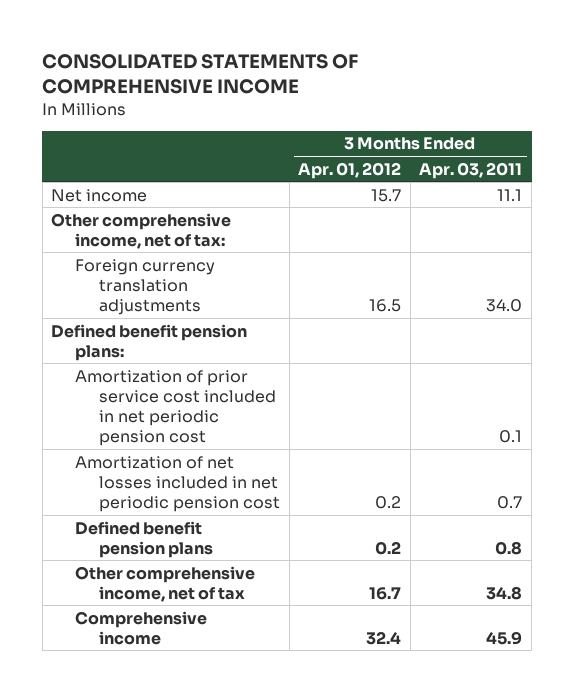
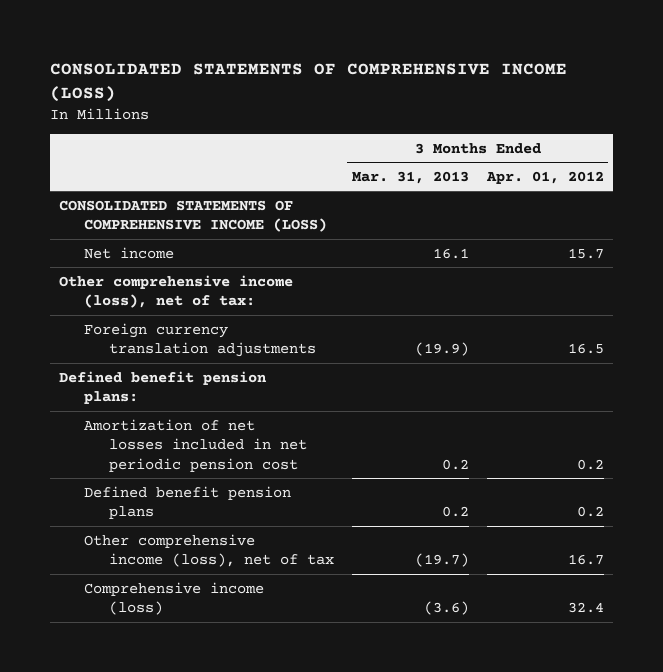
[42,53,359,94] CONSOLIDATED STATEMENTS OF COMPREHENSIVE INCOME -> [50,63,568,102] CONSOLIDATED STATEMENTS OF COMPREHENSIVE INCOME (LOSS)
[419,161,523,179] Apr. 03, 2011 -> none
none -> [351,170,469,184] Mar. 31, 2013
none -> [59,199,327,233] CONSOLIDATED STATEMENTS OF COMPREHENSIVE INCOME (LOSS)
[51,212,232,249] Other comprehensive income, net of tax: -> [59,274,294,309] Other comprehensive income (loss), net of tax:
[75,369,276,446] Amortization of prior service cost included in net periodic pension cost -> none
[75,565,256,602] Other comprehensive income, net of tax -> [83,533,334,568] Other comprehensive income (loss), net of tax
[75,610,208,645] Comprehensive income -> [83,581,264,616] Comprehensive income (loss)

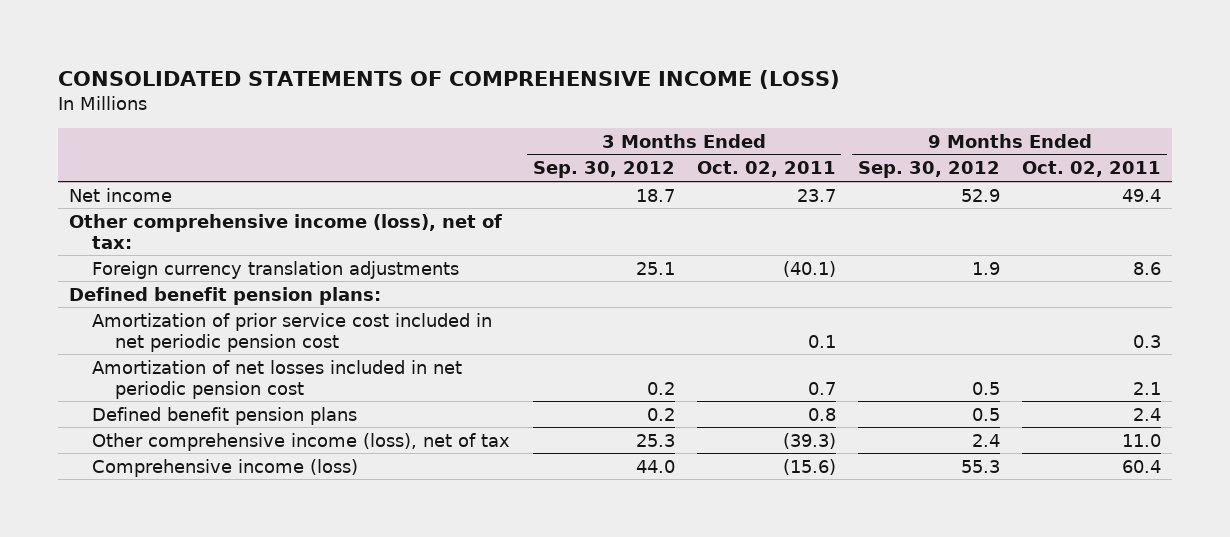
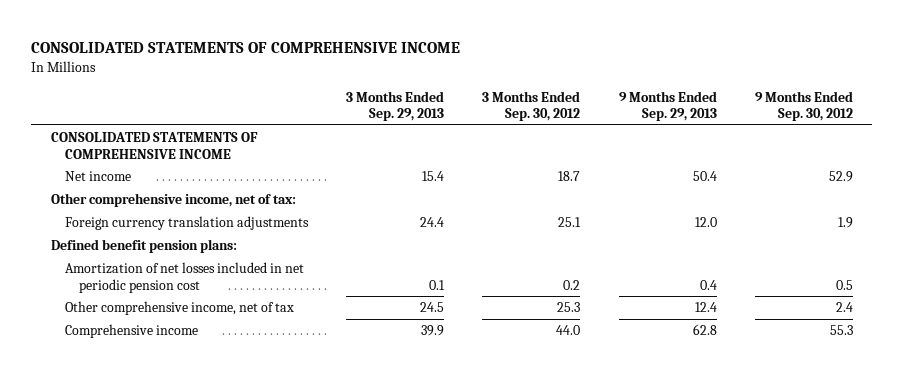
[58,69,841,89] CONSOLIDATED STATEMENTS OF COMPREHENSIVE INCOME (LOSS) -> [31,41,461,53] CONSOLIDATED STATEMENTS OF COMPREHENSIVE INCOME
[696,161,836,178] Oct. 02, 2011 -> none
[1022,161,1162,178] Oct. 02, 2011 -> none
none -> [346,90,445,122] 3 Months Ended Sep. 29, 2013
none -> [618,90,717,122] 9 Months Ended Sep. 29, 2013
none -> [50,132,258,159] CONSOLIDATED STATEMENTS OF COMPREHENSIVE INCOME
[69,213,503,249] Other comprehensive income (loss), net of tax: -> [50,193,296,208] Other comprehensive income, net of tax:
[92,312,493,352] Amortization of prior service cost included in net periodic pension cost -> none
[92,406,358,425] Defined benefit pension plans -> none
[92,432,511,451] Other comprehensive income (loss), net of tax -> [64,301,294,316] Other comprehensive income, net of tax
[92,458,359,477] Comprehensive income (loss) -> [64,324,198,339] Comprehensive income

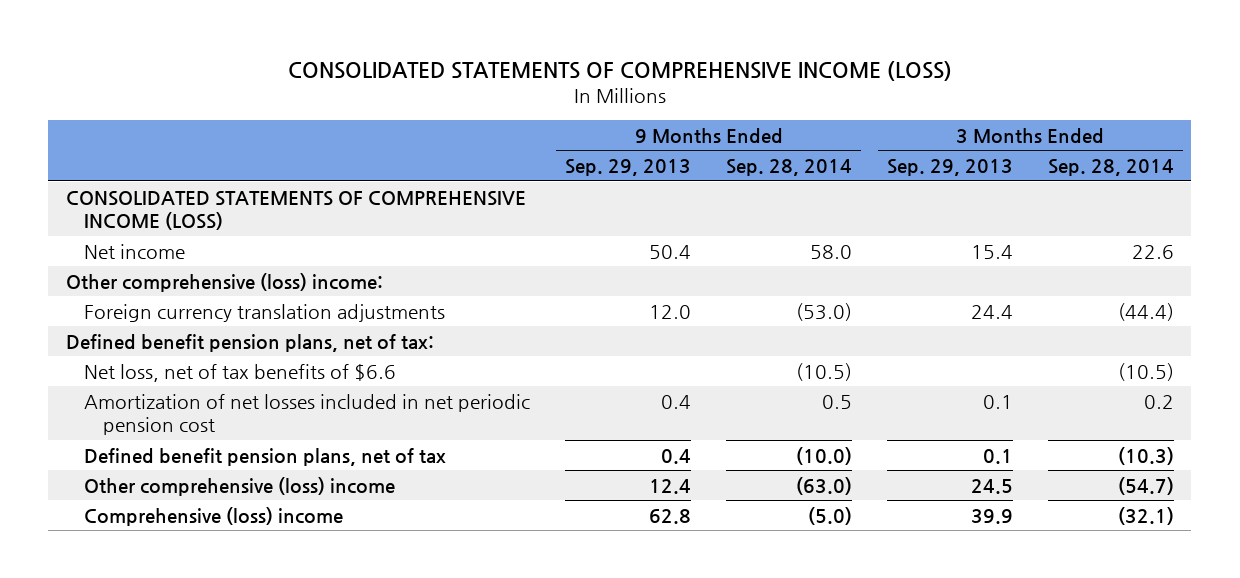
[31,41,461,53] CONSOLIDATED STATEMENTS OF COMPREHENSIVE INCOME -> [287,60,952,81] CONSOLIDATED STATEMENTS OF COMPREHENSIVE INCOME (LOSS)
[482,90,581,122] 3 Months Ended Sep. 30, 2012 -> none
[755,90,854,122] 9 Months Ended Sep. 30, 2012 -> none
none -> [726,159,853,177] Sep. 28, 2014
none -> [1047,159,1174,177] Sep. 28, 2014
[50,132,258,159] CONSOLIDATED STATEMENTS OF COMPREHENSIVE INCOME -> [65,190,526,230] CONSOLIDATED STATEMENTS OF COMPREHENSIVE INCOME (LOSS)
[50,193,296,208] Other comprehensive income, net of tax: -> [65,272,383,292] Other comprehensive (loss) income:
[50,239,237,254] Defined benefit pension plans: -> [65,333,434,352] Defined benefit pension plans, net of tax:
none -> [84,363,397,382] Net loss, net of tax benefits of $6.6
none -> [84,447,447,466] Defined benefit pension plans, net of tax
[64,301,294,316] Other comprehensive income, net of tax -> [84,476,396,496] Other comprehensive (loss) income
[64,324,198,339] Comprehensive income -> [84,506,344,526] Comprehensive (loss) income

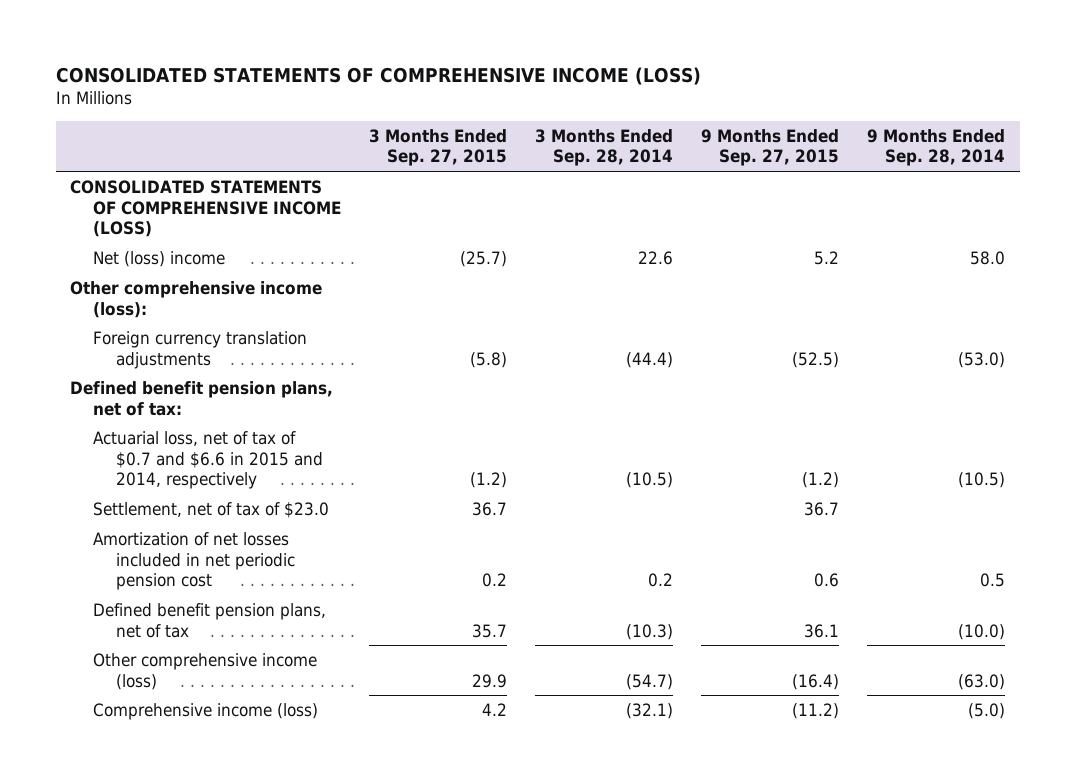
[565,159,692,177] Sep. 29, 2013 -> none
[887,159,1014,177] Sep. 29, 2013 -> none
none -> [369,128,508,167] 3 Months Ended Sep. 27, 2015
none -> [701,128,840,167] 9 Months Ended Sep. 27, 2015
[84,243,186,259] Net income -> [93,250,226,267] Net (loss) income
[65,272,383,292] Other comprehensive (loss) income: -> [70,280,323,318] Other comprehensive income (loss):
[84,363,397,382] Net loss, net of tax benefits of $6.6 -> [93,430,324,490] Actuarial loss, net of tax of $0.7 and $6.6 in 2015 and 2014, respectively
none -> [93,501,330,518] Settlement, net of tax of $23.0
[84,476,396,496] Other comprehensive (loss) income -> [93,652,318,690] Other comprehensive income (loss)
[84,506,344,526] Comprehensive (loss) income -> [93,702,319,720] Comprehensive income (loss)

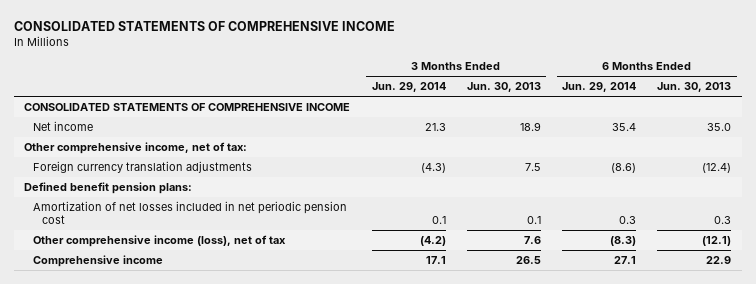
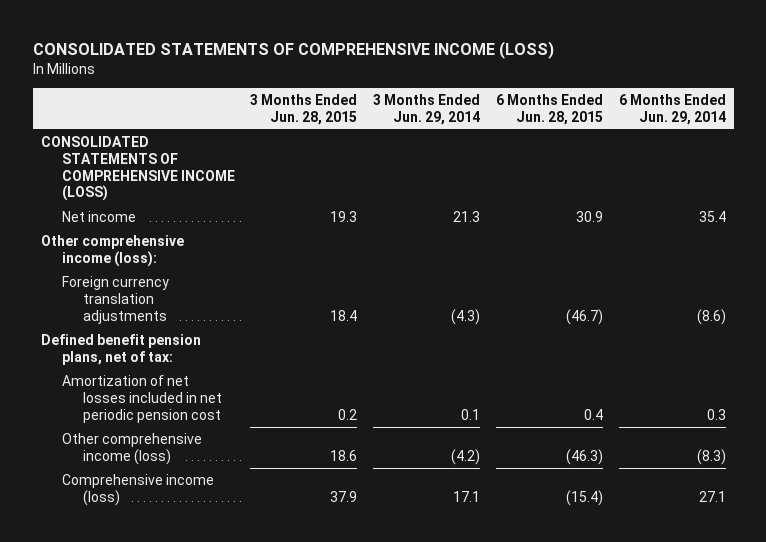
[13,20,395,31] CONSOLIDATED STATEMENTS OF COMPREHENSIVE INCOME -> [32,40,554,59] CONSOLIDATED STATEMENTS OF COMPREHENSIVE INCOME (LOSS)
[466,82,541,93] Jun. 30, 2013 -> none
[657,82,732,93] Jun. 30, 2013 -> none
none -> [250,93,358,125] 3 Months Ended Jun. 28, 2015
none -> [495,93,603,125] 6 Months Ended Jun. 28, 2015
[24,102,351,111] CONSOLIDATED STATEMENTS OF COMPREHENSIVE INCOME -> [40,136,235,202] CONSOLIDATED STATEMENTS OF COMPREHENSIVE INCOME (LOSS)
[24,141,248,154] Other comprehensive income, net of tax: -> [40,235,184,267] Other comprehensive income (loss):
[24,181,193,194] Defined benefit pension plans: -> [40,334,201,365] Defined benefit pension plans, net of tax:
[33,234,287,247] Other comprehensive income (loss), net of tax -> [61,433,202,465] Other comprehensive income (loss)
[33,254,164,267] Comprehensive income -> [61,474,214,506] Comprehensive income (loss)

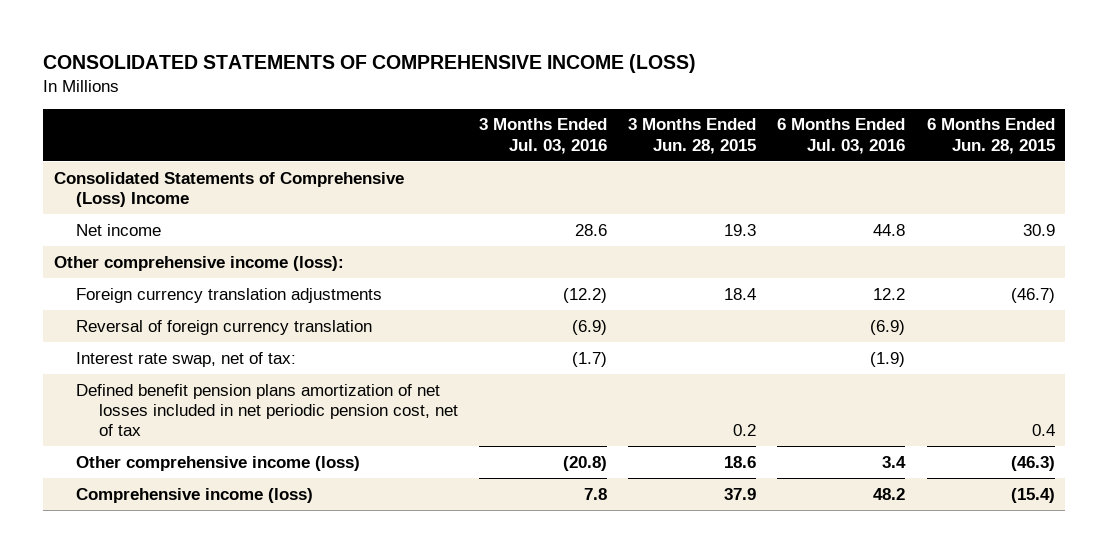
[373,93,481,125] 3 Months Ended Jun. 29, 2014 -> none
[618,93,726,125] 6 Months Ended Jun. 29, 2014 -> none
none -> [479,118,608,154] 3 Months Ended Jul. 03, 2016
none -> [777,118,906,154] 6 Months Ended Jul. 03, 2016
[40,136,235,202] CONSOLIDATED STATEMENTS OF COMPREHENSIVE INCOME (LOSS) -> [53,171,404,208] Consolidated Statements of Comprehensive (Loss) Income
[40,334,201,365] Defined benefit pension plans, net of tax: -> none
none -> [76,319,373,335] Reversal of foreign currency translation
none -> [76,351,297,367] Interest rate swap, net of tax:
[61,375,222,423] Amortization of net losses included in net periodic pension cost -> [76,383,459,437] Defined benefit pension plans amortization of net losses included in net periodic pension cost, net of tax

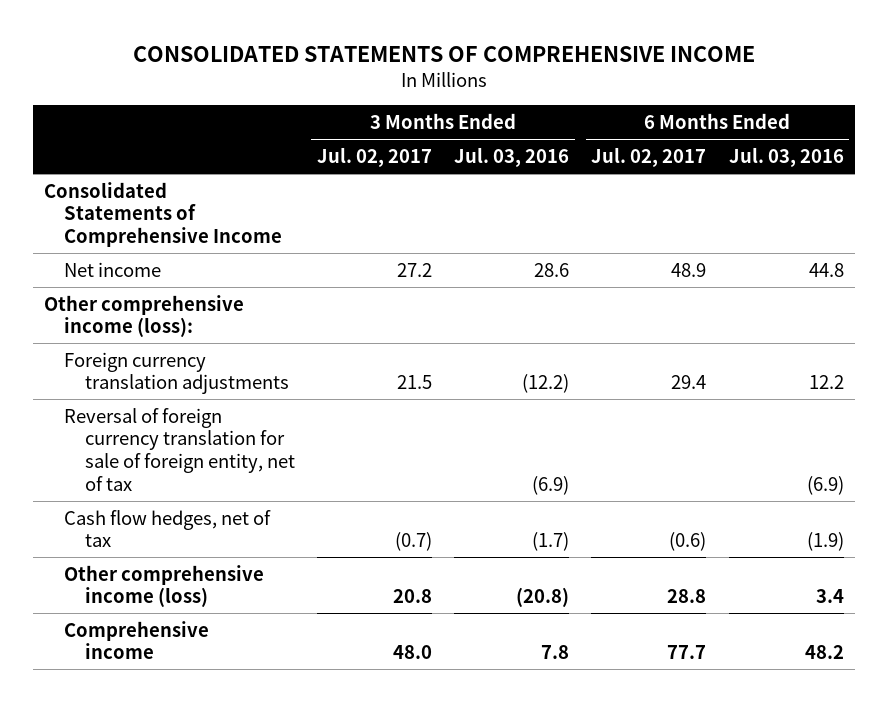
[43,54,697,74] CONSOLIDATED STATEMENTS OF COMPREHENSIVE INCOME (LOSS) -> [132,45,755,62] CONSOLIDATED STATEMENTS OF COMPREHENSIVE INCOME
[628,118,757,154] 3 Months Ended Jun. 28, 2015 -> none
[926,118,1055,154] 6 Months Ended Jun. 28, 2015 -> none
none -> [316,146,432,167] Jul. 02, 2017
none -> [591,146,707,167] Jul. 02, 2017
[53,171,404,208] Consolidated Statements of Comprehensive (Loss) Income -> [43,181,283,247] Consolidated Statements of Comprehensive Income
[76,383,459,437] Defined benefit pension plans amortization of net losses included in net periodic pension cost, net of tax -> none
[76,319,373,335] Reversal of foreign currency translation -> [64,407,295,491] Reversal of foreign currency translation for sale of foreign entity, net of tax
[76,351,297,367] Interest rate swap, net of tax: -> [64,509,272,548] Cash flow hedges, net of tax
[76,487,314,503] Comprehensive income (loss) -> [64,620,210,660] Comprehensive income

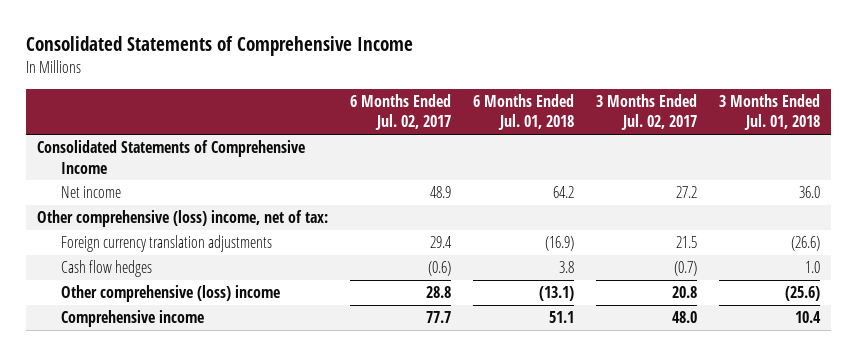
[132,45,755,62] CONSOLIDATED STATEMENTS OF COMPREHENSIVE INCOME -> [25,35,413,56] Consolidated Statements of Comprehensive Income
[454,146,570,167] Jul. 03, 2016 -> none
[728,146,844,167] Jul. 03, 2016 -> none
none -> [472,93,574,131] 6 Months Ended Jul. 01, 2018
none -> [719,93,821,131] 3 Months Ended Jul. 01, 2018
[43,294,244,338] Other comprehensive income (loss): -> [36,210,328,228] Other comprehensive (loss) income, net of tax:
[64,407,295,491] Reversal of foreign currency translation for sale of foreign entity, net of tax -> none
[64,509,272,548] Cash flow hedges, net of tax -> [60,260,152,278] Cash flow hedges
[64,564,265,608] Other comprehensive income (loss) -> [60,285,280,303] Other comprehensive (loss) income

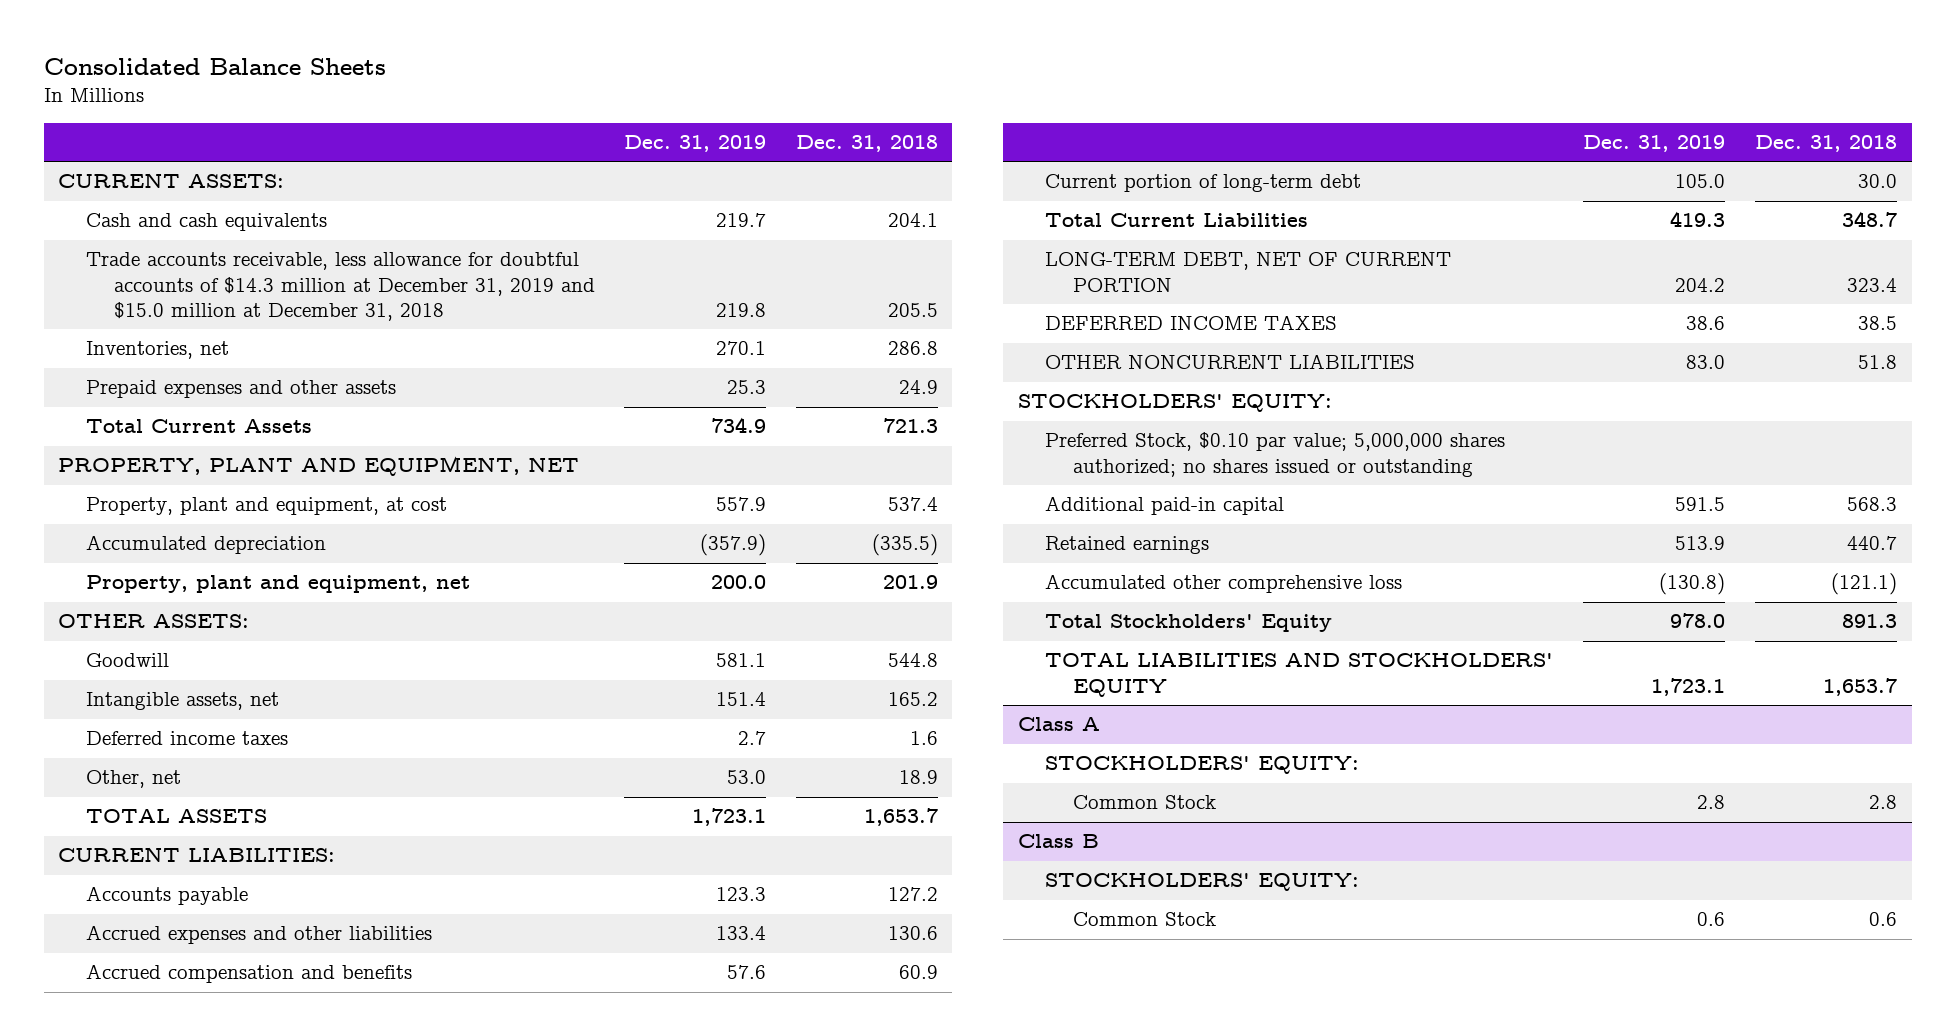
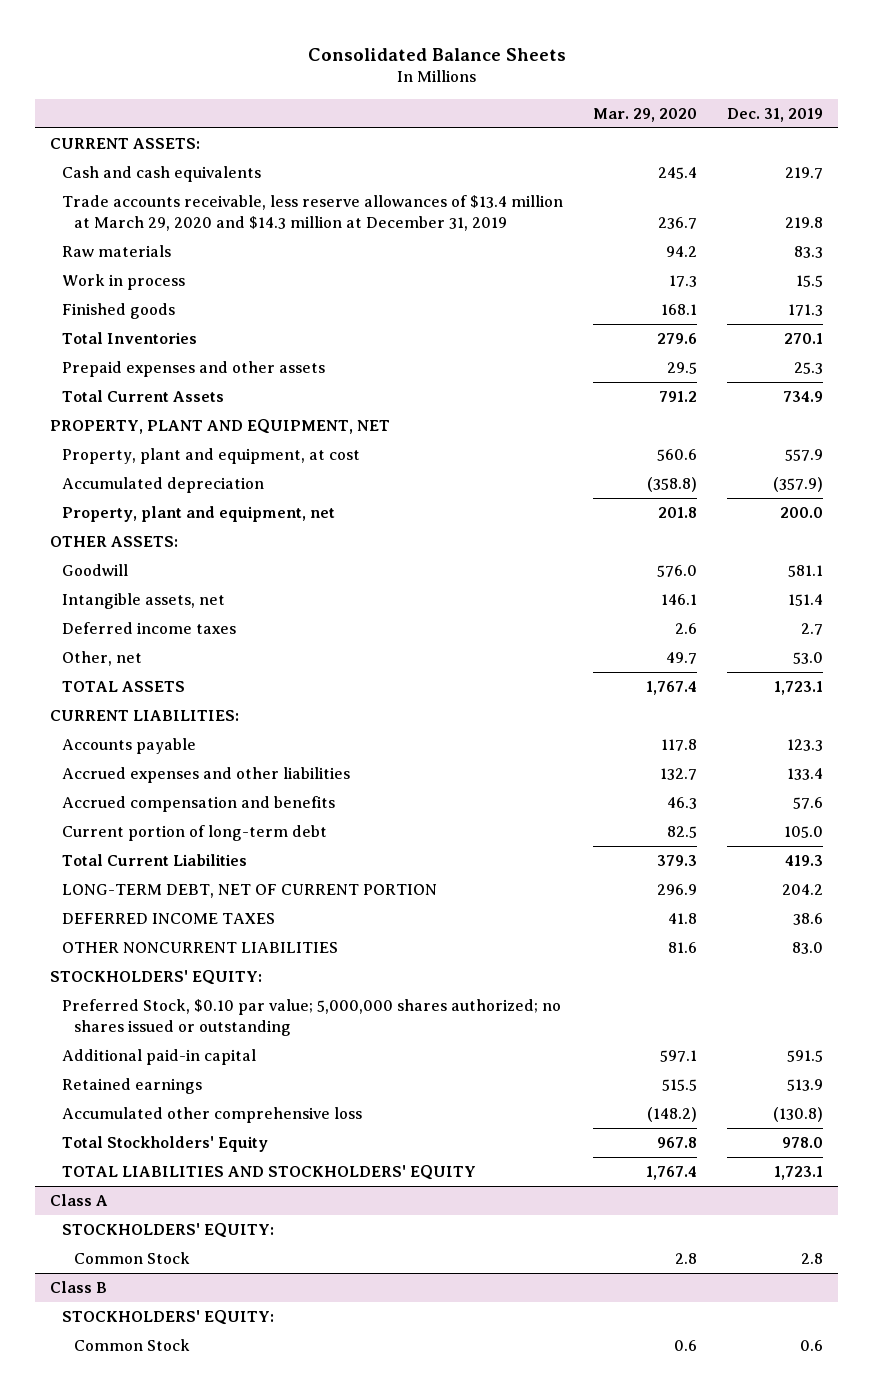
[795,135,938,153] Dec. 31, 2018 -> none
none -> [593,107,698,122] Mar. 29, 2020
[85,252,595,321] Trade accounts receivable, less allowance for doubtful accounts of $14.3 million at December 31, 2019 and $15.0 million at December 31, 2018 -> [62,195,564,232] Trade accounts receivable, less reserve allowances of $13.4 million at March 29, 2020 and $14.3 million at December 31, 2019
none -> [62,245,172,258] Raw materials
none -> [62,274,186,291] Work in process
none -> [62,303,176,320] Finished goods
[85,341,229,360] Inventories, net -> [62,332,198,345] Total Inventories

